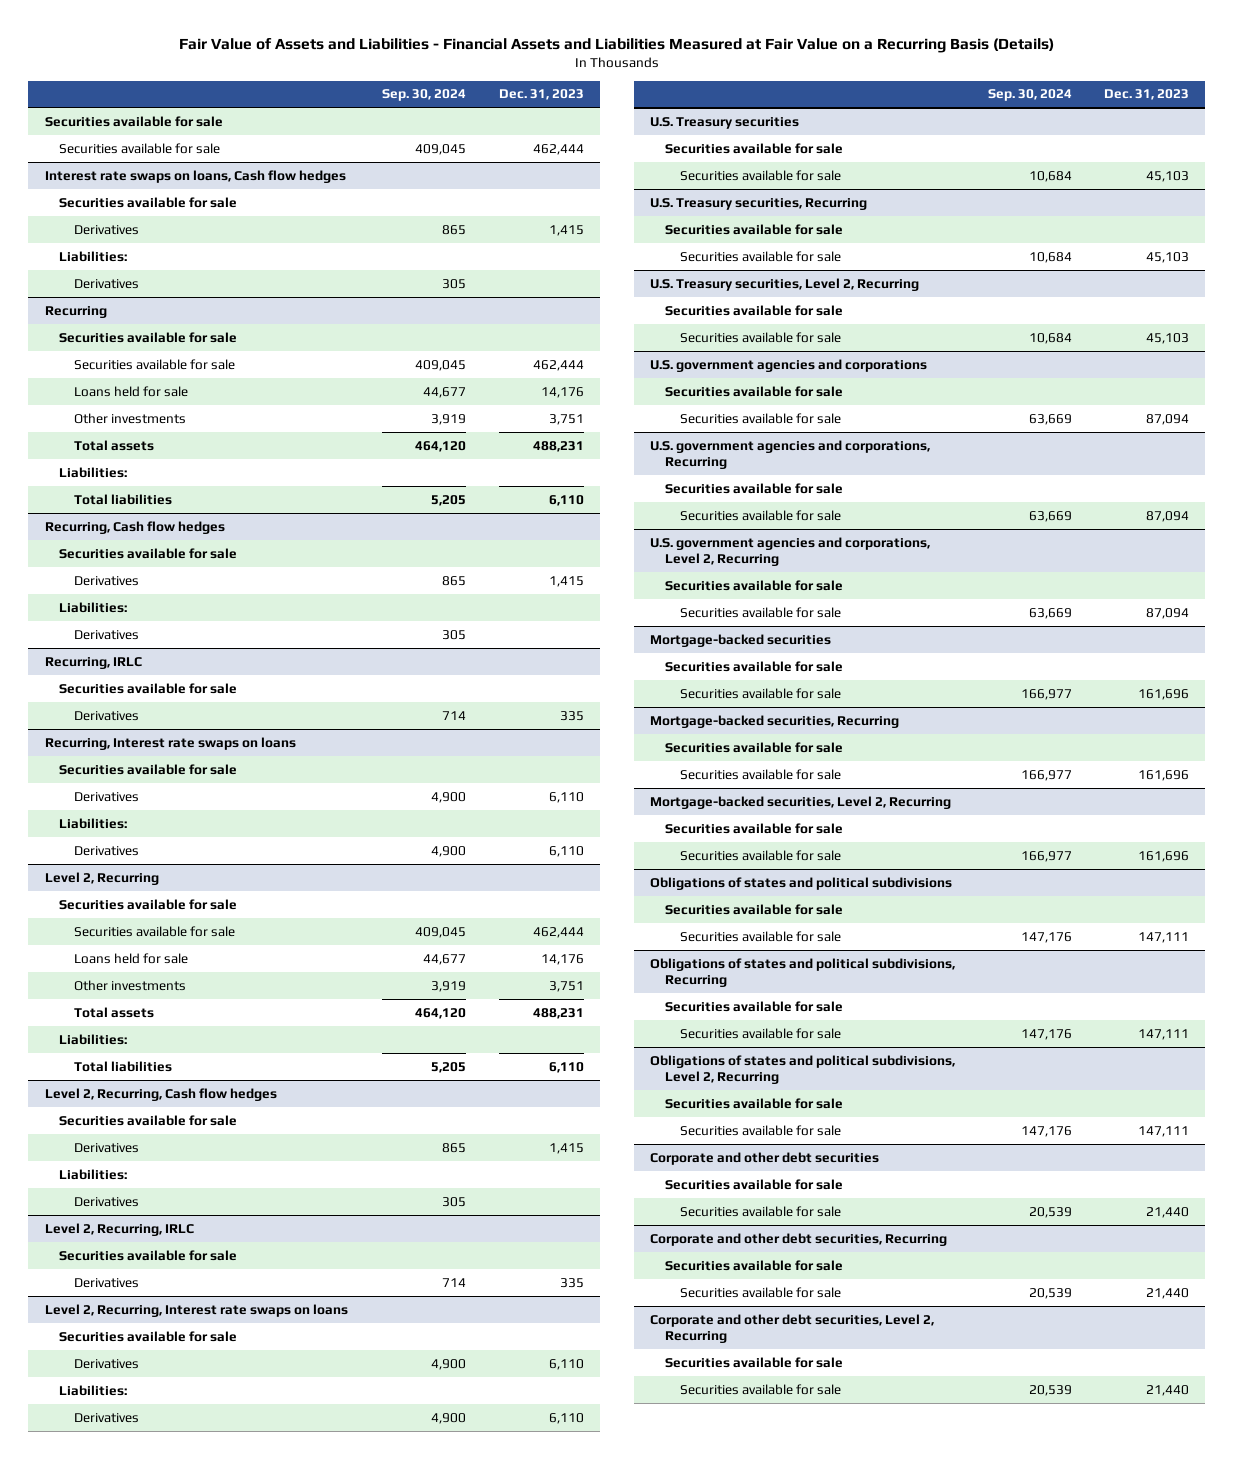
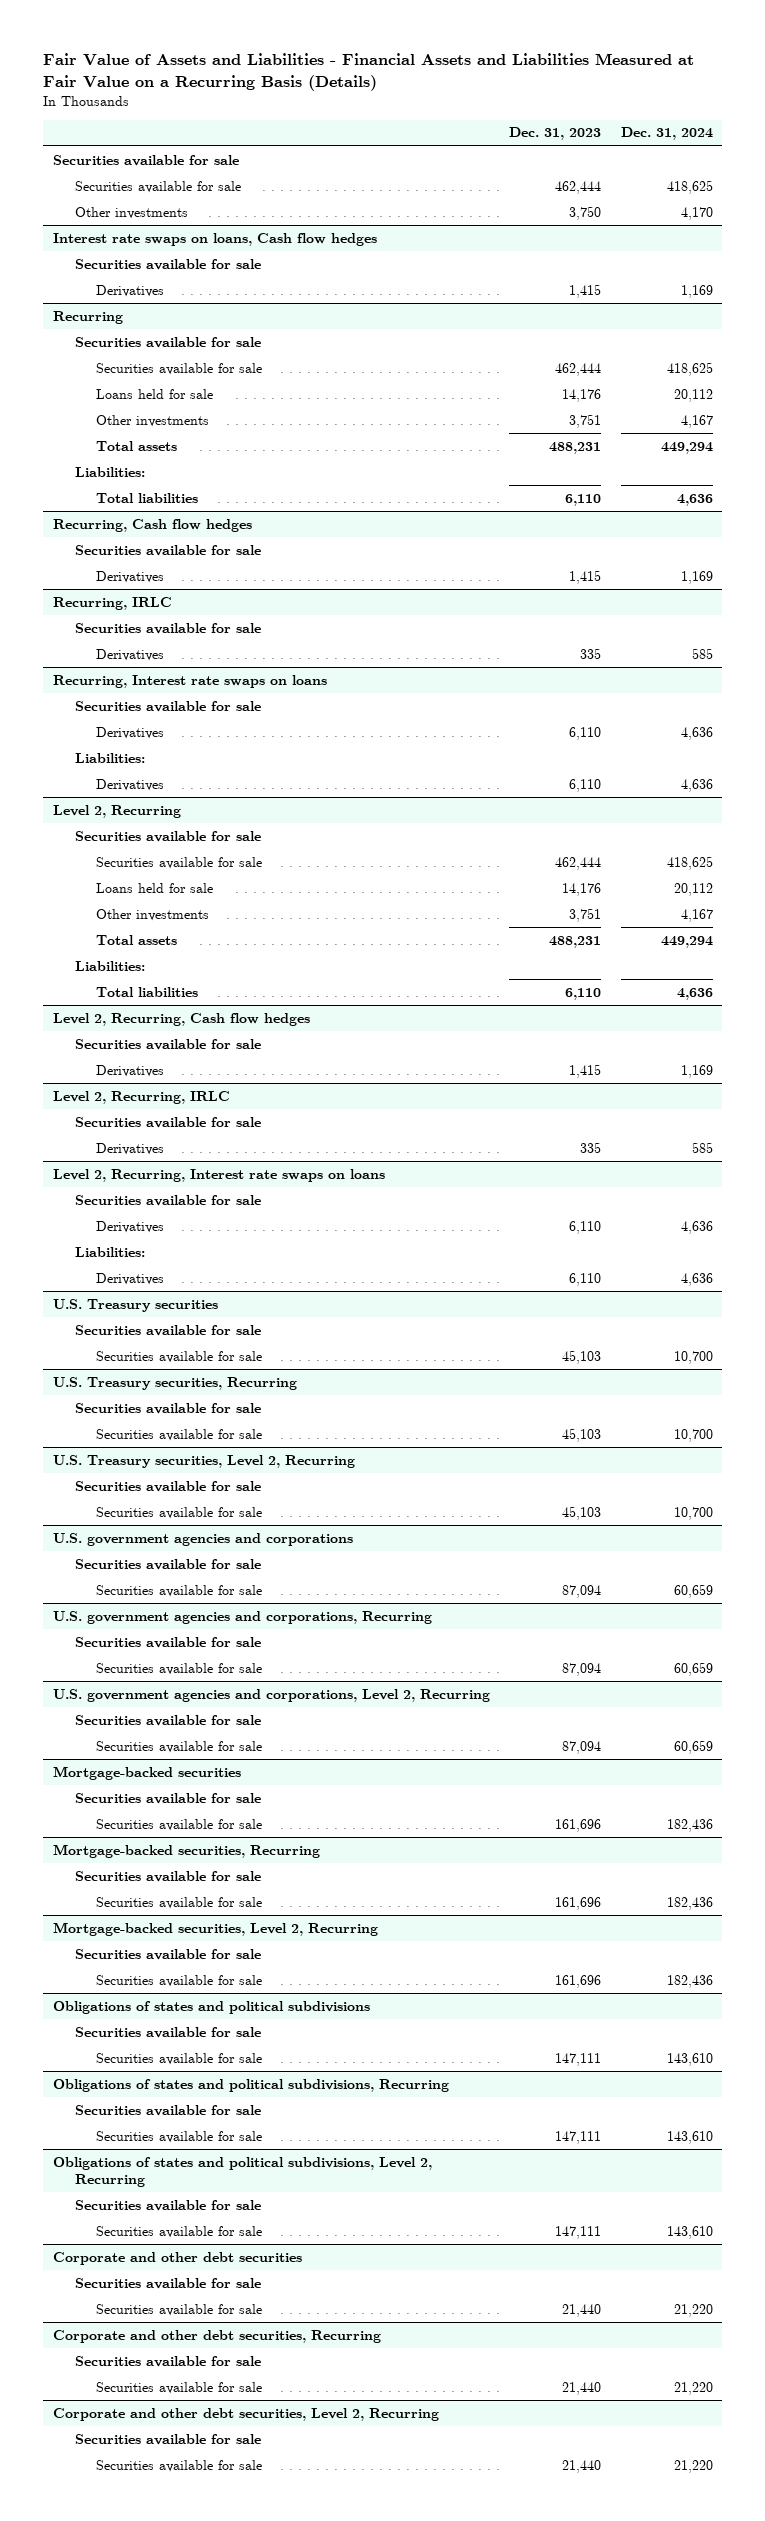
[382,89,467,102] Sep. 30, 2024 -> none
none -> [620,127,713,141] Dec. 31, 2024
none -> [74,206,188,219] Other investments
[59,250,128,262] Liabilities: -> none
[74,278,140,289] Derivatives -> none
[59,601,128,613] Liabilities: -> none
[74,629,140,640] Derivatives -> none
[59,1168,128,1180] Liabilities: -> none
[74,1196,140,1207] Derivatives -> none

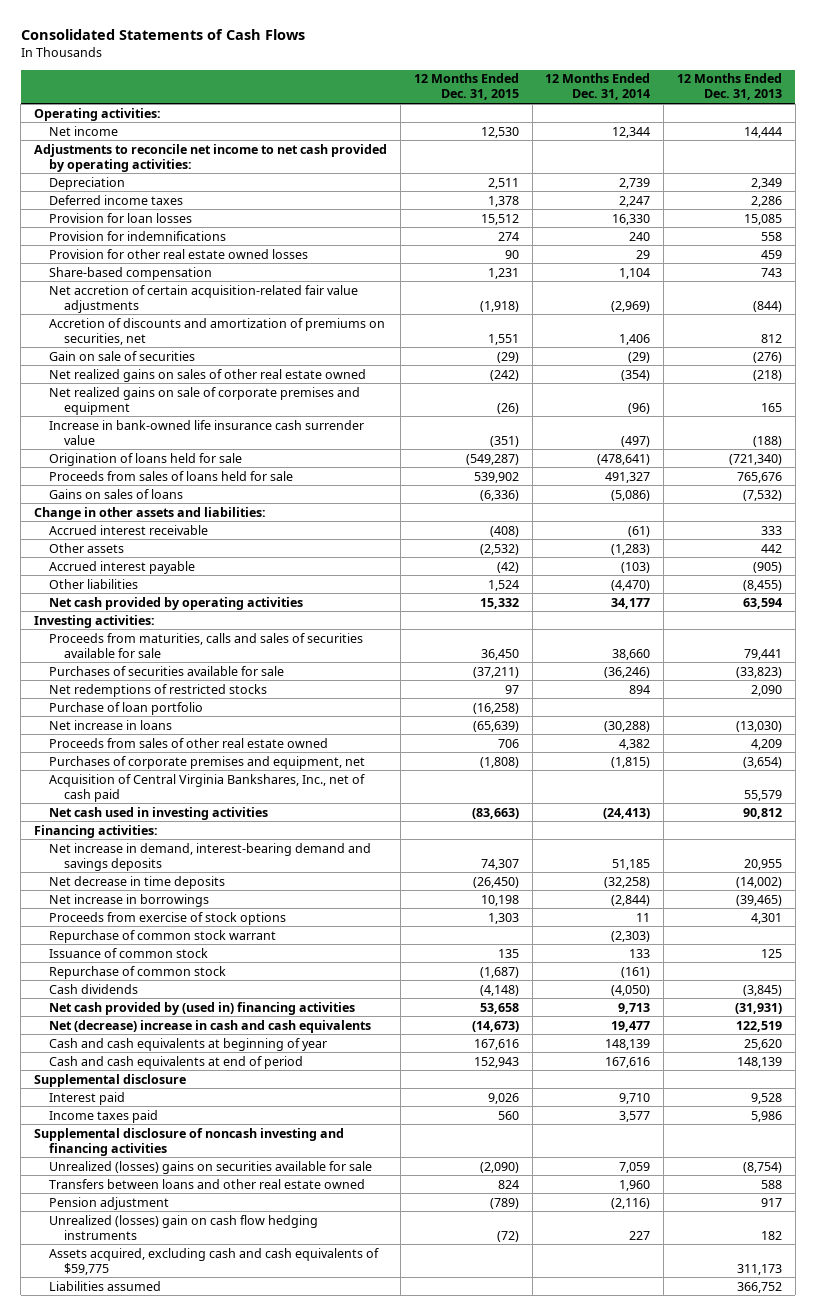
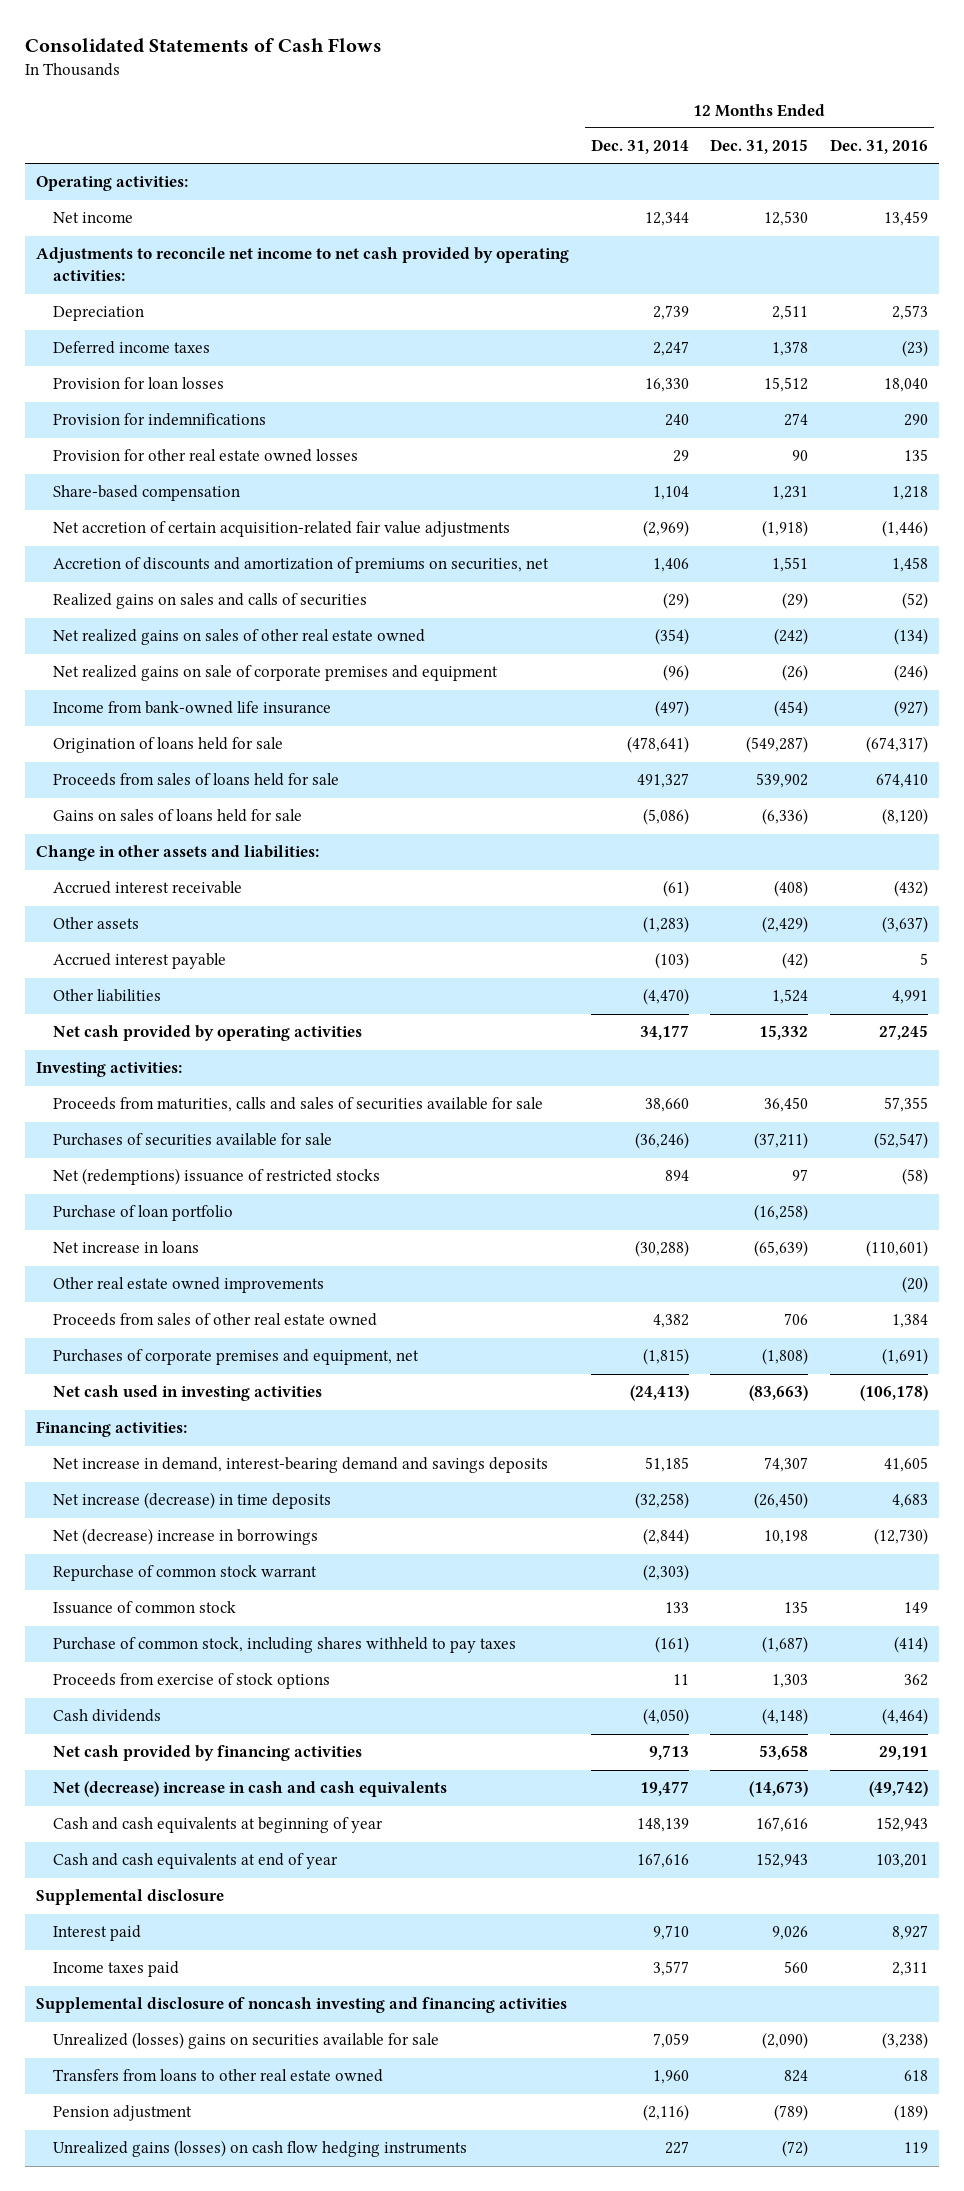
[676,73,782,101] 12 Months Ended Dec. 31, 2013 -> none
none -> [830,139,929,155] Dec. 31, 2016
[49,350,196,361] Gain on sale of securities -> [52,593,367,610] Realized gains on sales and calls of securities
[49,419,365,445] Increase in bank-owned life insurance cash surrender value -> [52,701,331,715] Income from bank-owned life insurance
[489,435,519,447] (351) -> [774,700,809,718] (454)
[49,488,184,499] Gains on sales of loans -> [52,809,302,823] Gains on sales of loans held for sale
[479,543,519,555] (2,532) -> [762,916,809,934] (2,429)
[49,683,268,697] Net redemptions of restricted stocks -> [52,1168,380,1186] Net (redemptions) issuance of restricted stocks
none -> [52,1277,324,1294] Other real estate owned improvements
[49,773,366,802] Acquisition of Central Virginia Bankshares, Inc., net of cash paid -> none
[49,875,226,889] Net decrease in time deposits -> [52,1492,331,1510] Net increase (decrease) in time deposits
[49,893,210,907] Net increase in borrowings -> [52,1528,318,1546] Net (decrease) increase in borrowings
[49,965,227,979] Repurchase of common stock -> [52,1637,516,1654] Purchase of common stock, including shares withheld to pay taxes
[49,911,287,925] Proceeds from exercise of stock options -> [52,1673,330,1690] Proceeds from exercise of stock options
[49,1001,356,1015] Net cash provided by (used in) financing activities -> [52,1745,362,1762] Net cash provided by financing activities
[49,1055,304,1069] Cash and cash equivalents at end of period -> [52,1853,338,1870] Cash and cash equivalents at end of year
[49,1178,366,1189] Transfers between loans and other real estate owned -> [52,2069,383,2083] Transfers from loans to other real estate owned
[49,1247,380,1275] Assets acquired, excluding cash and cash equivalents of $59,775 -> none
[49,1280,162,1291] Liabilities assumed -> none
[49,1214,319,1240] Unrealized (losses) gain on cash flow hedging instruments -> [52,2140,467,2158] Unrealized gains (losses) on cash flow hedging instruments

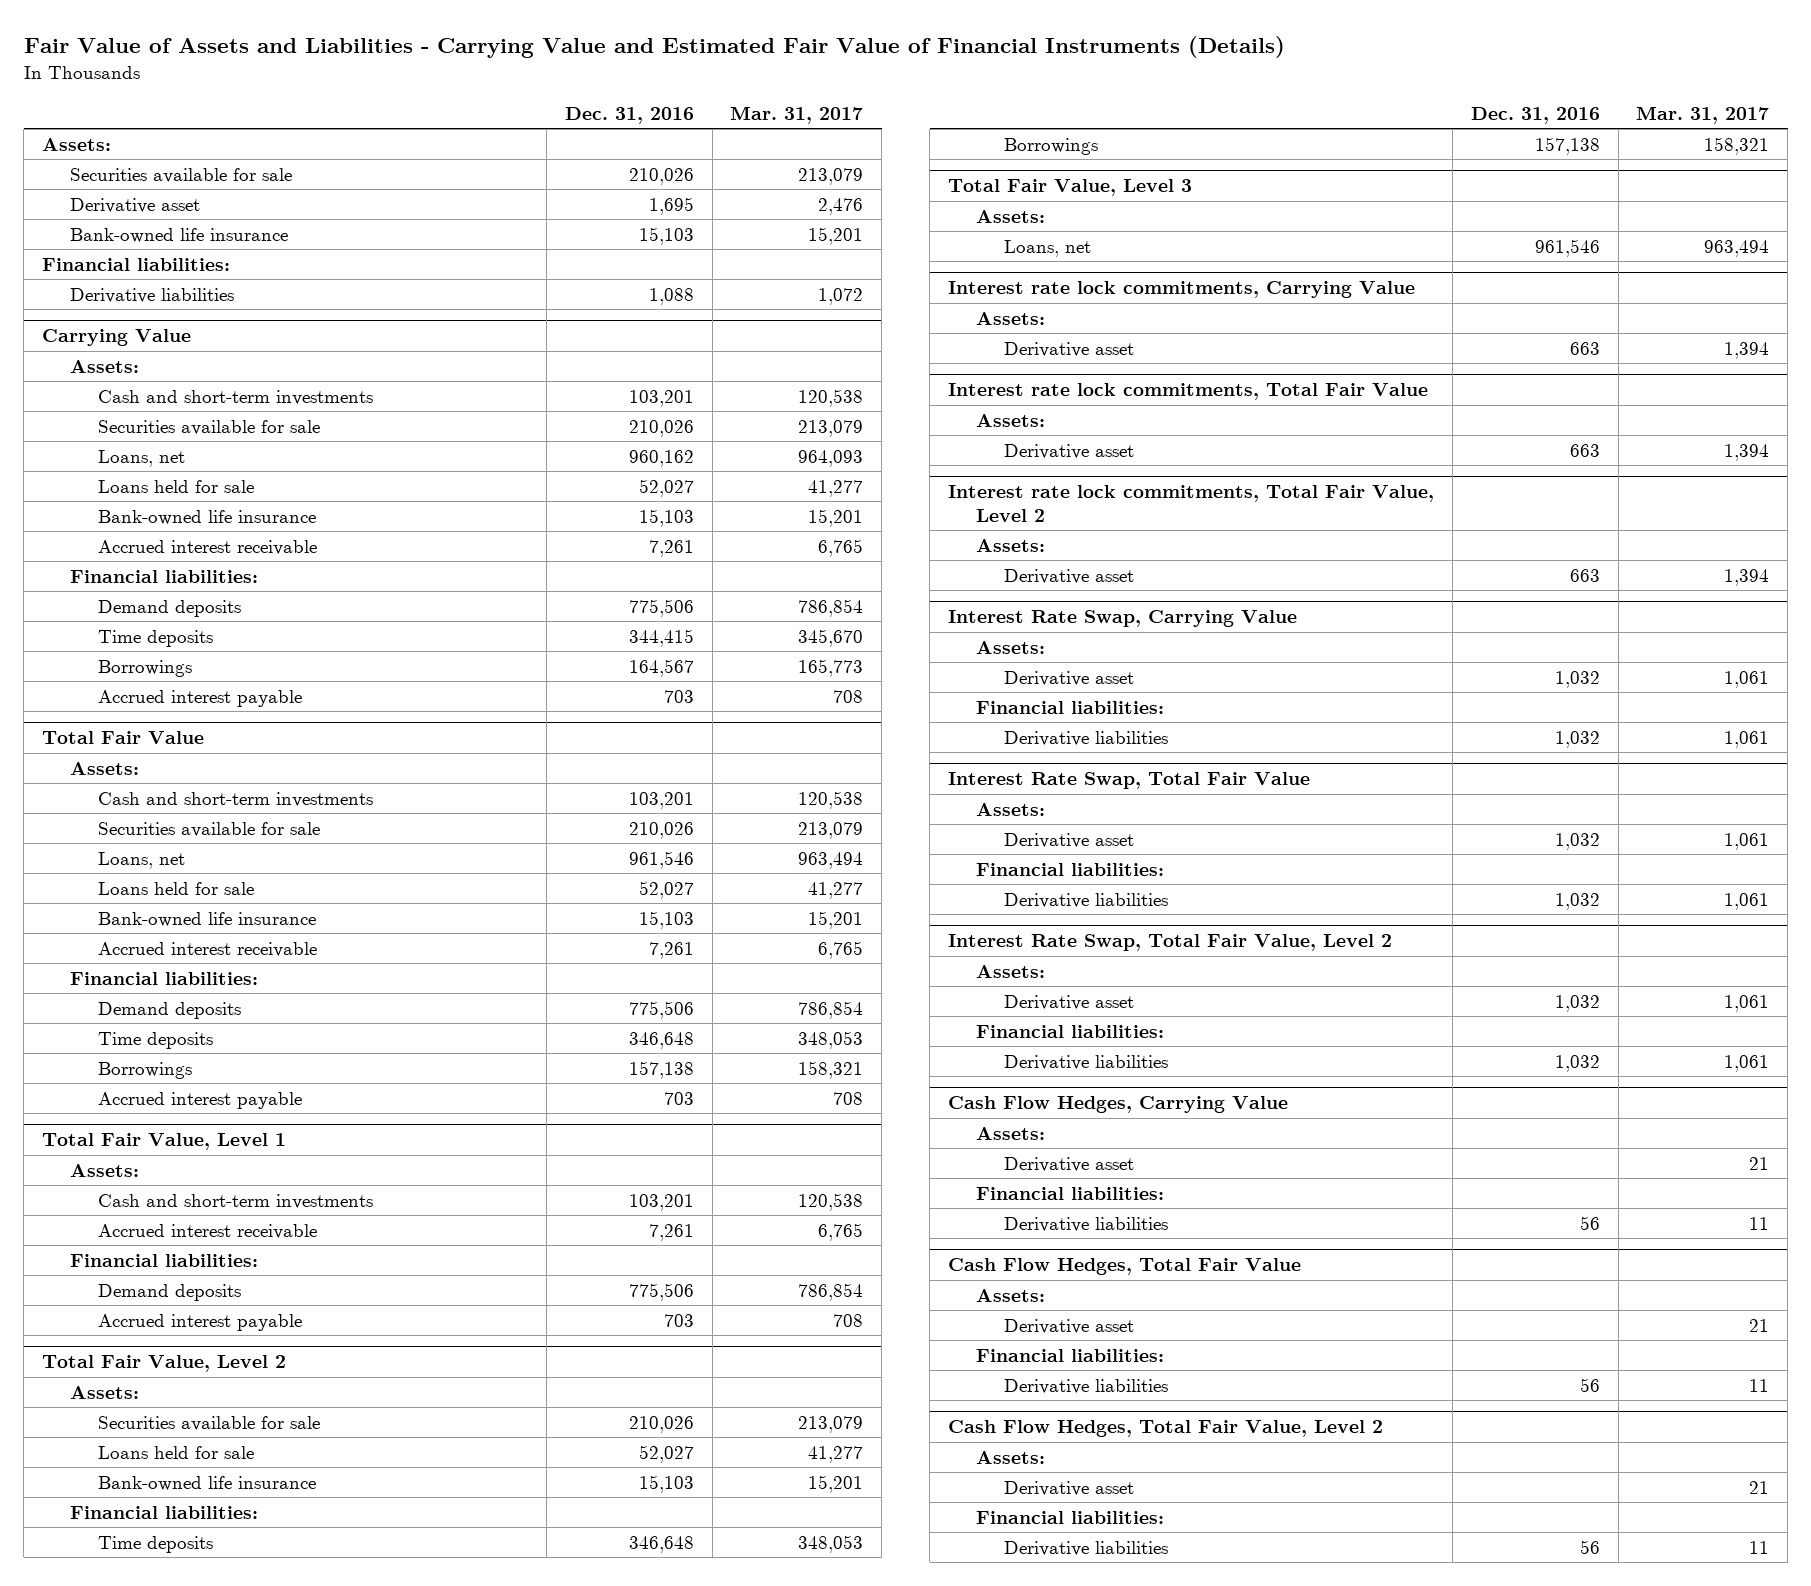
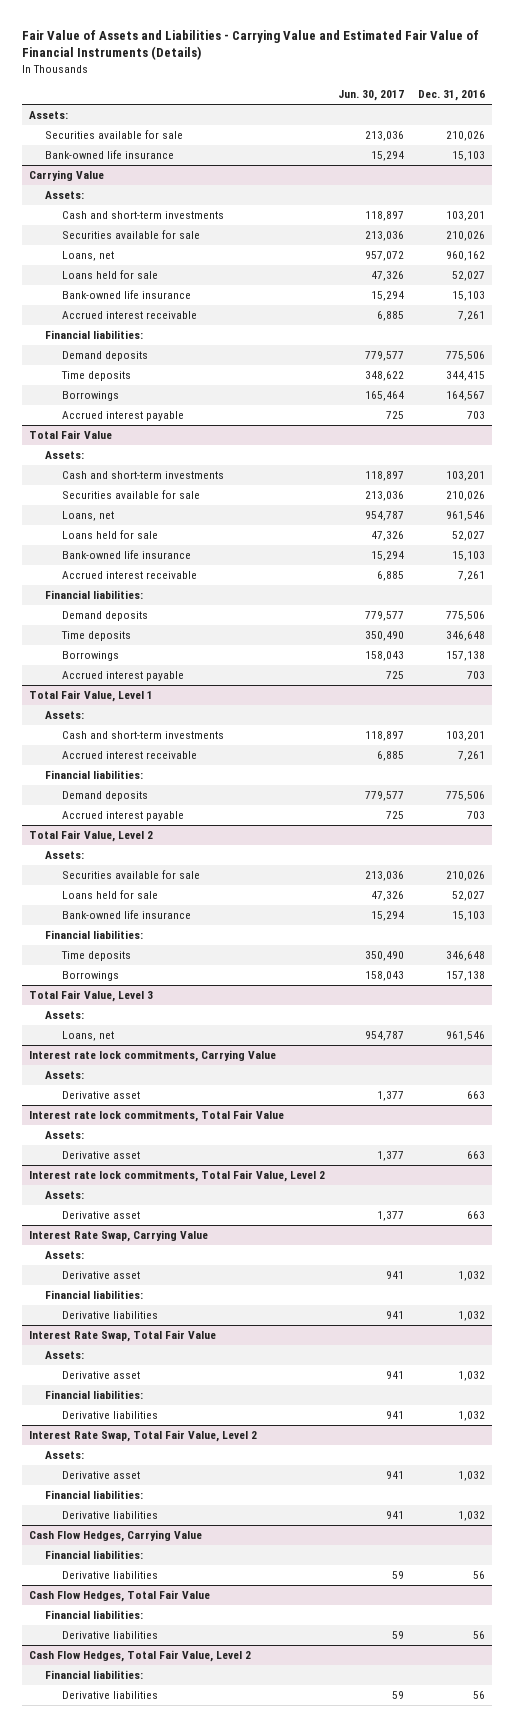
[730,106,864,125] Mar. 31, 2017 -> none
none -> [338,90,405,102] Jun. 30, 2017
[69,197,200,213] Derivative asset -> none
[42,257,231,271] Financial liabilities: -> none
[69,287,234,303] Derivative liabilities -> none
[976,1126,1046,1140] Assets: -> none
[1003,1156,1134,1172] Derivative asset -> none
[976,1288,1046,1302] Assets: -> none
[1003,1318,1134,1334] Derivative asset -> none
[976,1450,1046,1464] Assets: -> none
[1003,1480,1134,1496] Derivative asset -> none

